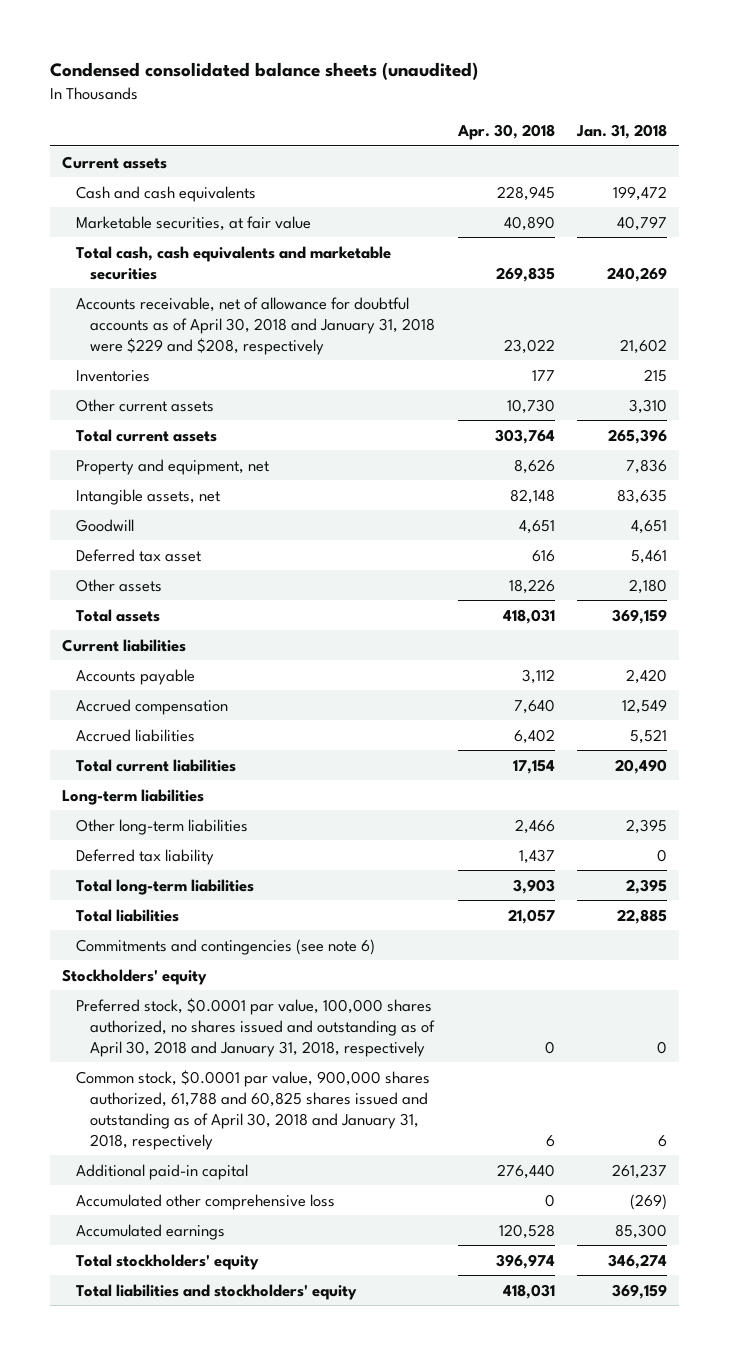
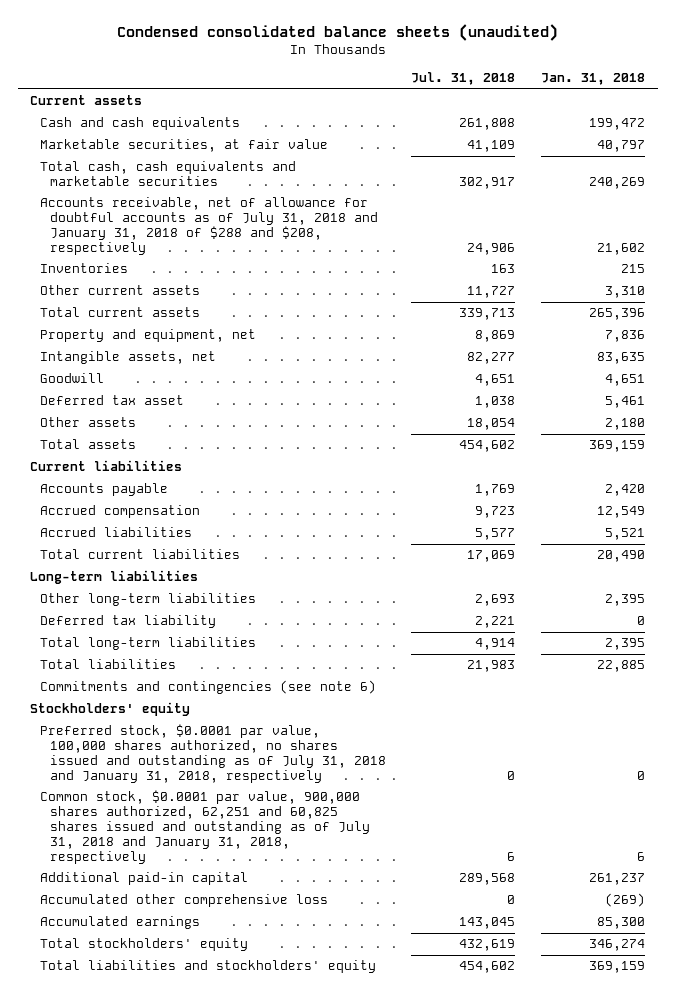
[456,123,555,140] Apr. 30, 2018 -> none
none -> [411,72,516,86] Jul. 31, 2018
[76,296,436,355] Accounts receivable, net of allowance for doubtful accounts as of April 30, 2018 and January 31, 2018 were $229 and $208, respectively -> [40,197,378,255] Accounts receivable, net of allowance for doubtful accounts as of July 31, 2018 and January 31, 2018 of $288 and $208, respectively
[76,997,436,1057] Preferred stock, $0.0001 par value, 100,000 shares authorized, no shares issued and outstanding as of April 30, 2018 and January 31, 2018, respectively -> [40,724,386,783] Preferred stock, $0.0001 par value, 100,000 shares authorized, no shares issued and outstanding as of July 31, 2018 and January 31, 2018, respectively
[76,1069,431,1150] Common stock, $0.0001 par value, 900,000 shares authorized, 61,788 and 60,825 shares issued and outstanding as of April 30, 2018 and January 31, 2018, respectively -> [40,790,370,864] Common stock, $0.0001 par value, 900,000 shares authorized, 62,251 and 60,825 shares issued and outstanding as of July 31, 2018 and January 31, 2018, respectively

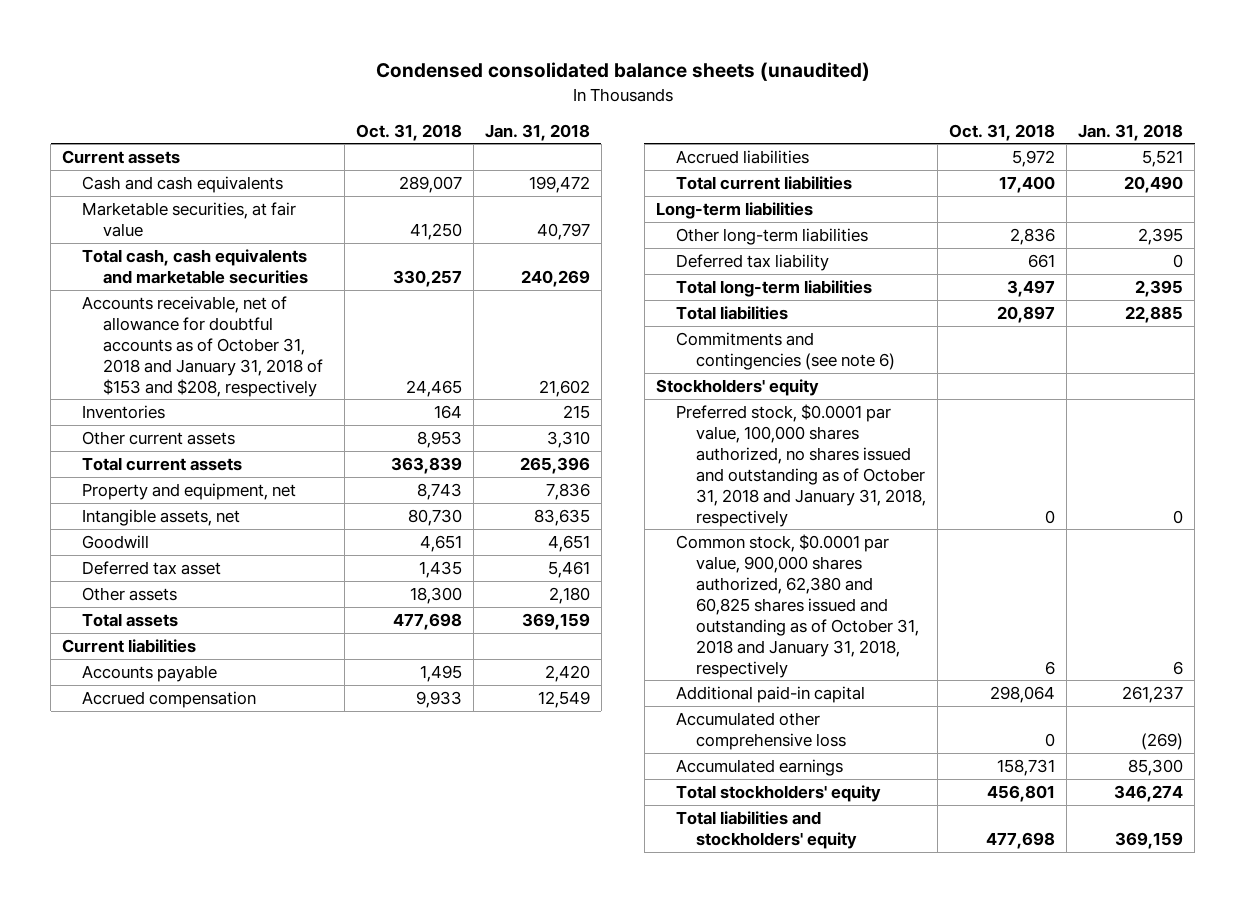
[411,72,516,86] Jul. 31, 2018 -> none
none -> [355,123,462,141] Oct. 31, 2018
[40,197,378,255] Accounts receivable, net of allowance for doubtful accounts as of July 31, 2018 and January 31, 2018 of $288 and $208, respectively -> [82,295,323,397] Accounts receivable, net of allowance for doubtful accounts as of October 31, 2018 and January 31, 2018 of $153 and $208, respectively
[40,724,386,783] Preferred stock, $0.0001 par value, 100,000 shares authorized, no shares issued and outstanding as of July 31, 2018 and January 31, 2018, respectively -> [676,403,927,527] Preferred stock, $0.0001 par value, 100,000 shares authorized, no shares issued and outstanding as of October 31, 2018 and January 31, 2018, respectively
[40,790,370,864] Common stock, $0.0001 par value, 900,000 shares authorized, 62,251 and 60,825 shares issued and outstanding as of July 31, 2018 and January 31, 2018, respectively -> [676,533,920,678] Common stock, $0.0001 par value, 900,000 shares authorized, 62,380 and 60,825 shares issued and outstanding as of October 31, 2018 and January 31, 2018, respectively

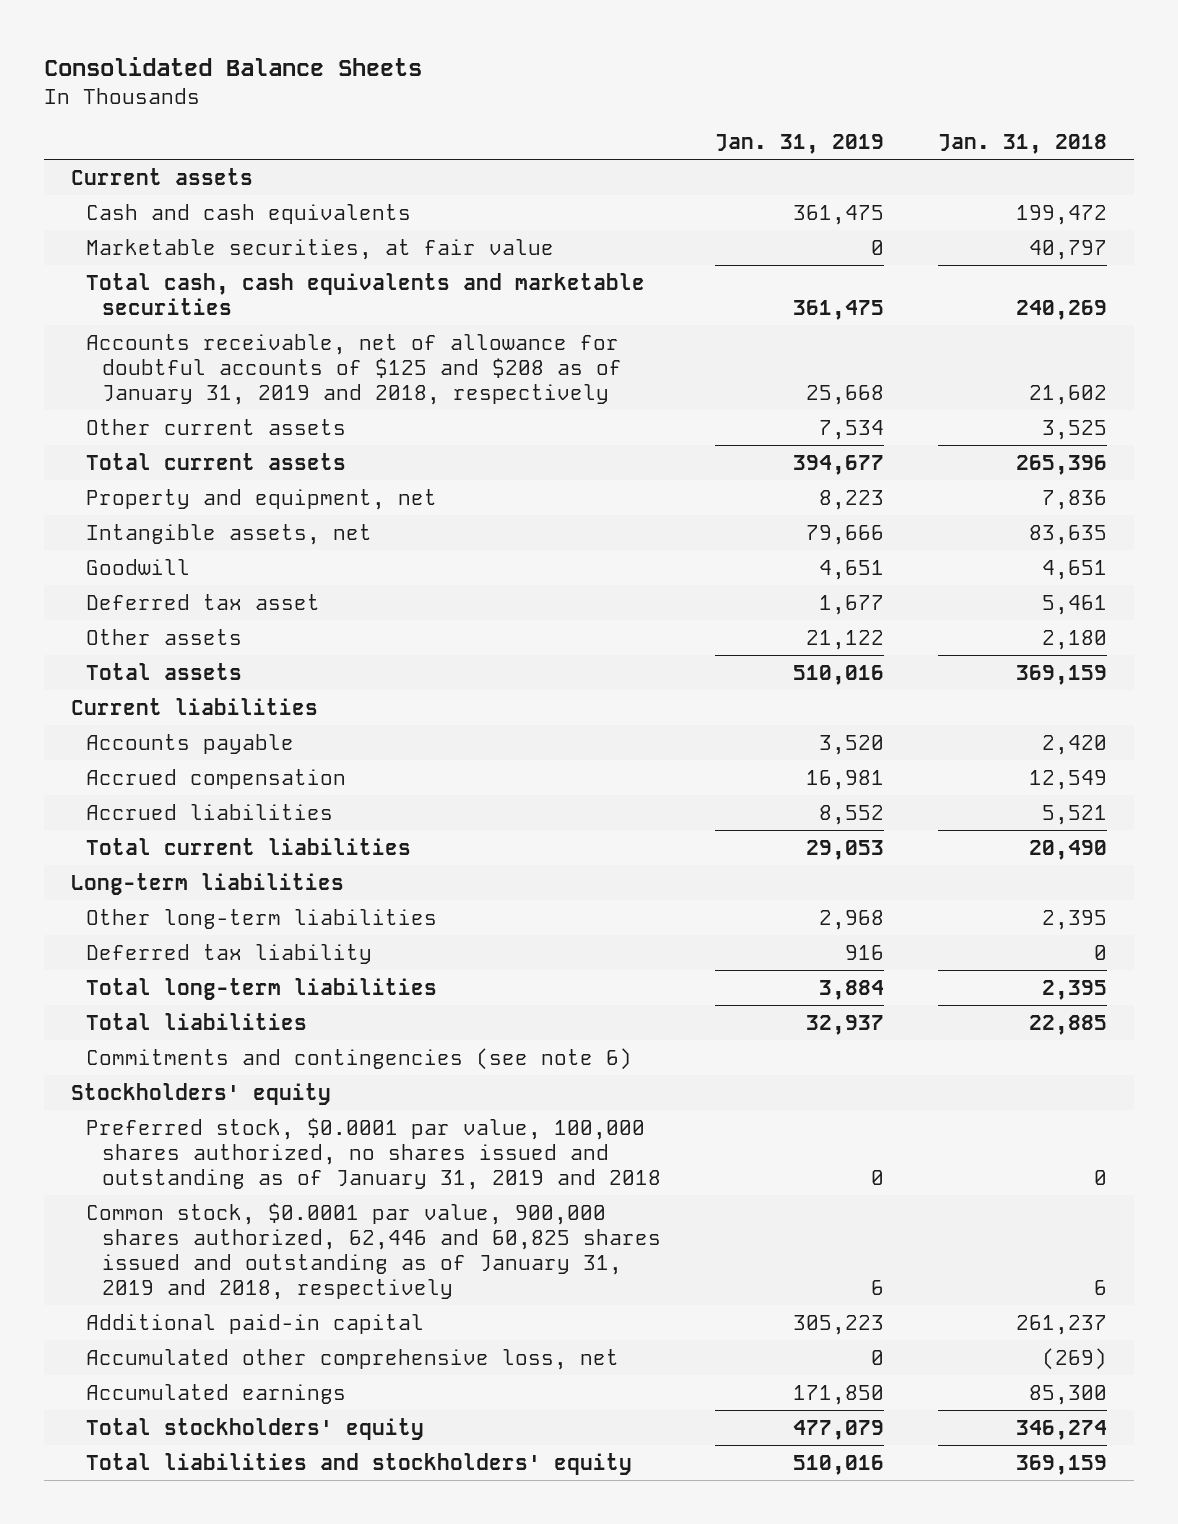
[375,62,870,82] Condensed consolidated balance sheets (unaudited) -> [43,56,422,76] Consolidated Balance Sheets
[355,123,462,141] Oct. 31, 2018 -> none
none -> [715,134,885,155] Jan. 31, 2019
[82,404,166,419] Inventories -> none
[82,295,323,397] Accounts receivable, net of allowance for doubtful accounts as of October 31, 2018 and January 31, 2018 of $153 and $208, respectively -> [86,333,622,405] Accounts receivable, net of allowance for doubtful accounts of $125 and $208 as of January 31, 2019 and 2018, respectively
[546,430,590,448] 3,310 -> [1042,419,1108,440] 3,525
[676,403,927,527] Preferred stock, $0.0001 par value, 100,000 shares authorized, no shares issued and outstanding as of October 31, 2018 and January 31, 2018, respectively -> [86,1117,661,1190] Preferred stock, $0.0001 par value, 100,000 shares authorized, no shares issued and outstanding as of January 31, 2019 and 2018
[676,533,920,678] Common stock, $0.0001 par value, 900,000 shares authorized, 62,380 and 60,825 shares issued and outstanding as of October 31, 2018 and January 31, 2018, respectively -> [86,1202,661,1300] Common stock, $0.0001 par value, 900,000 shares authorized, 62,446 and 60,825 shares issued and outstanding as of January 31, 2019 and 2018, respectively
[676,711,847,750] Accumulated other comprehensive loss -> [86,1348,620,1370] Accumulated other comprehensive loss, net

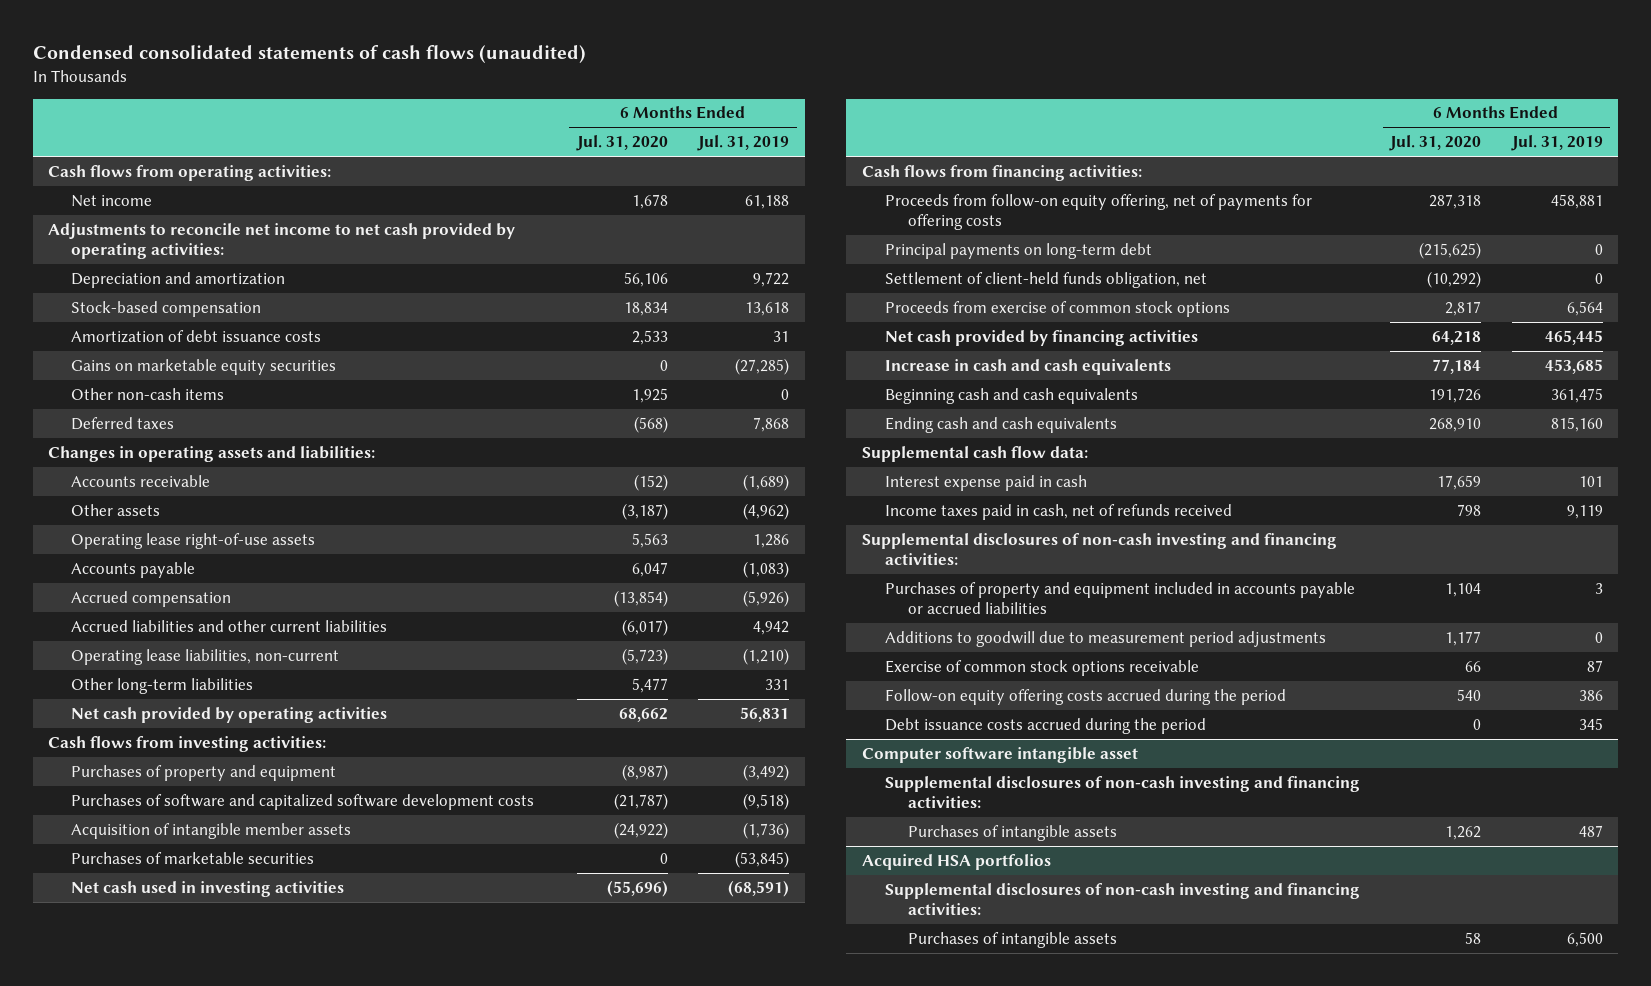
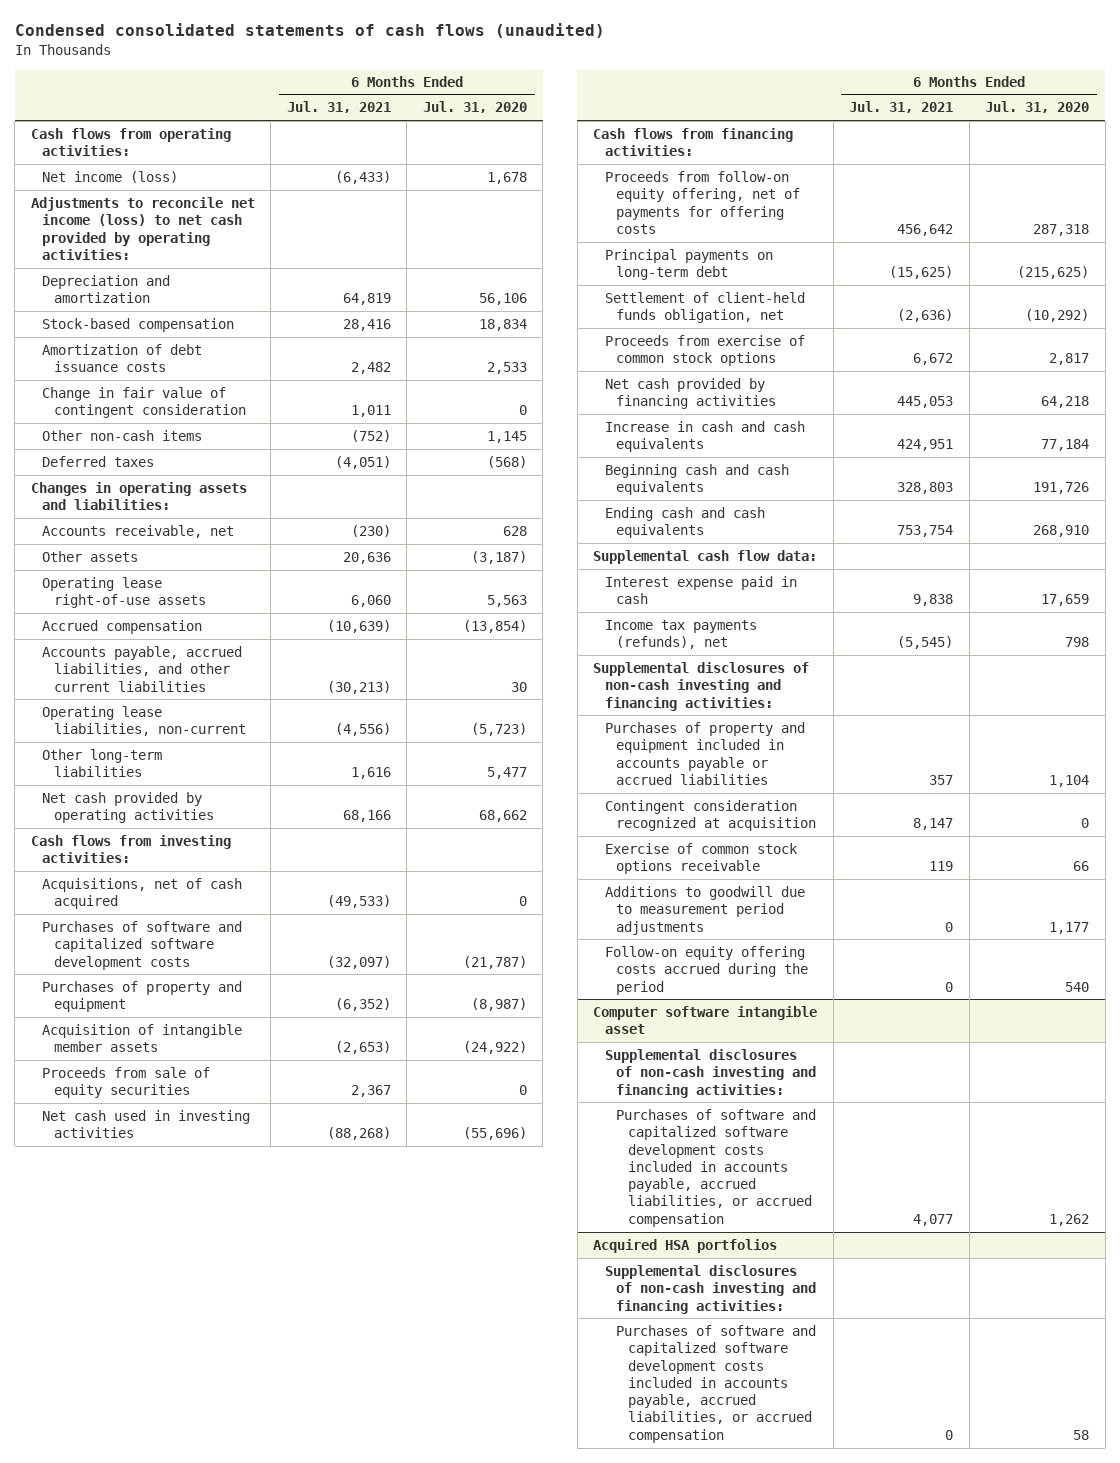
[697,135,790,152] Jul. 31, 2019 -> none
none -> [286,101,391,114] Jul. 31, 2021
[71,194,153,207] Net income -> [42,170,179,183] Net income (loss)
[48,222,516,260] Adjustments to reconcile net income to net cash provided by operating activities: -> [30,196,255,260] Adjustments to reconcile net income (loss) to net cash provided by operating activities:
[71,358,337,375] Gains on marketable equity securities -> none
none -> [42,386,246,419] Change in fair value of contingent consideration
[631,387,668,403] 1,925 -> [486,430,527,443] 1,145
[71,474,211,487] Accounts receivable -> [42,524,235,538] Accounts receivable, net
[633,473,668,491] (152) -> [502,525,527,536] 628
[71,561,196,578] Accounts payable -> none
[71,619,388,632] Accrued liabilities and other current liabilities -> [42,645,243,692] Accounts payable, accrued liabilities, and other current liabilities
[621,618,668,636] (6,017) -> [510,681,527,692] 30
none -> [42,877,243,910] Acquisitions, net of cash acquired
[71,764,337,781] Purchases of property and equipment -> [42,980,243,1013] Purchases of property and equipment
[71,851,315,864] Purchases of marketable securities -> none
none -> [42,1066,211,1099] Proceeds from sale of equity securities
[884,503,1232,520] Income taxes paid in cash, net of refunds received -> [604,619,757,650] Income tax payments (refunds), net
none -> [604,799,817,832] Contingent consideration recognized at acquisition
[884,630,1326,647] Additions to goodwill due to measurement period adjustments -> [604,885,805,935] Additions to goodwill due to measurement period adjustments
[884,717,1206,734] Debt issuance costs accrued during the period -> none
[907,824,1117,841] Purchases of intangible assets -> [616,1108,817,1227] Purchases of software and capitalized software development costs included in accounts payable, accrued liabilities, or accrued compensation
[907,931,1117,948] Purchases of intangible assets -> [616,1324,817,1443] Purchases of software and capitalized software development costs included in accounts payable, accrued liabilities, or accrued compensation

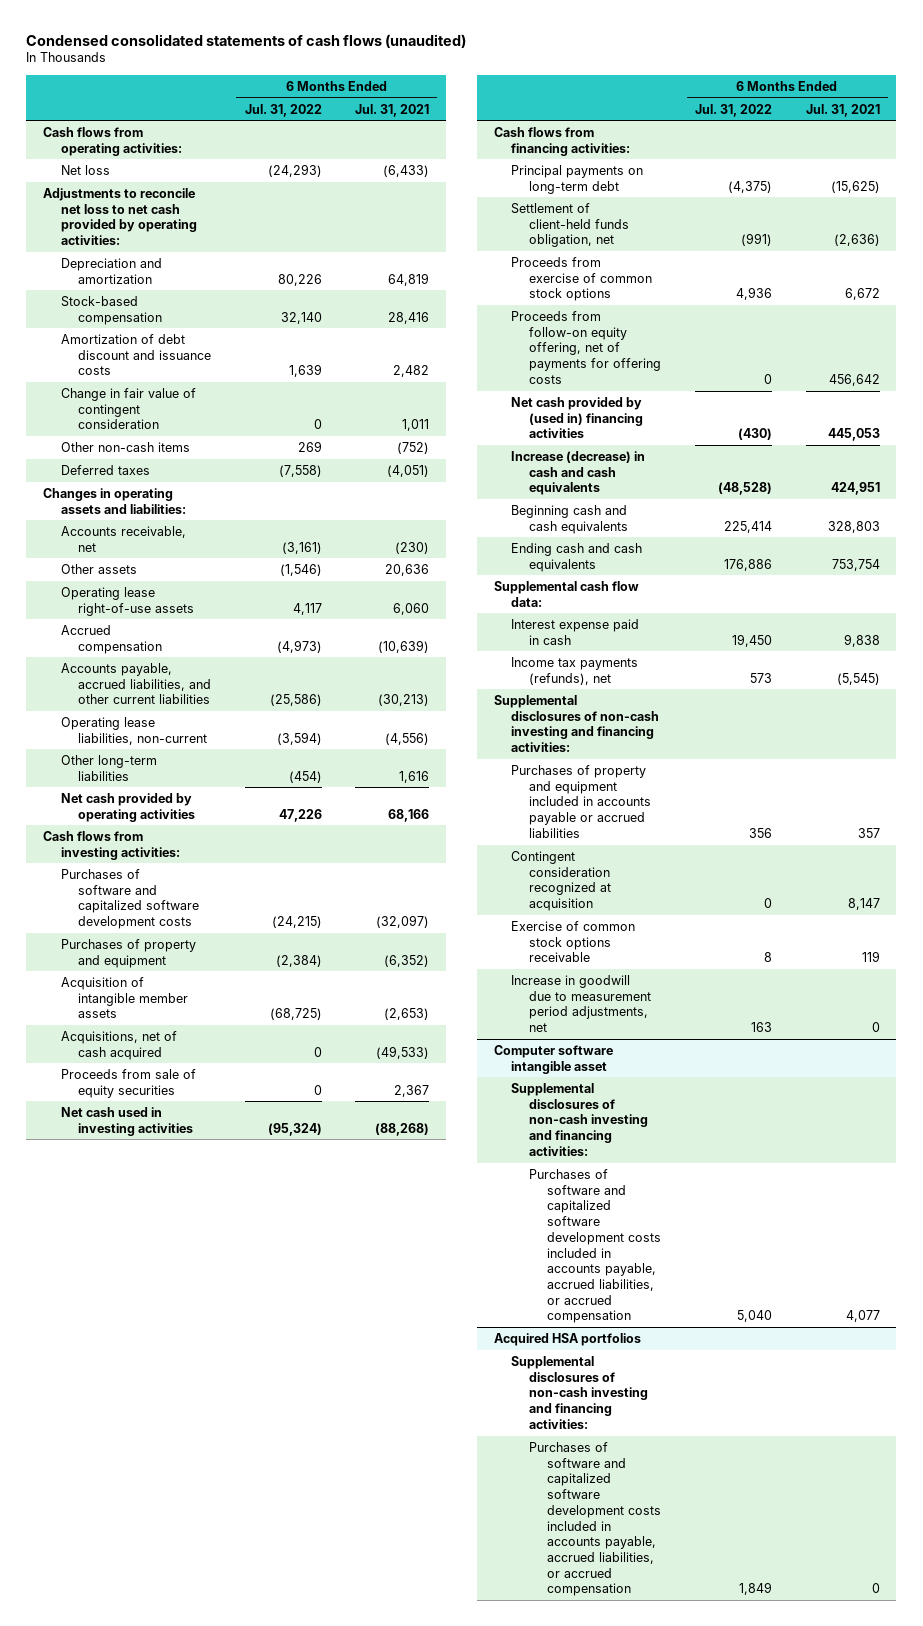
[422,101,527,114] Jul. 31, 2020 -> none
none -> [244,103,322,117] Jul. 31, 2022
[42,170,179,183] Net income (loss) -> [60,164,110,175] Net loss
[30,196,255,260] Adjustments to reconcile net income (loss) to net cash provided by operating activities: -> [43,187,197,246] Adjustments to reconcile net loss to net cash provided by operating activities:
[42,343,203,373] Amortization of debt issuance costs -> [60,333,212,376] Amortization of debt discount and issuance costs
[42,877,243,910] Acquisitions, net of cash acquired -> [60,1030,177,1060] Acquisitions, net of cash acquired
[604,170,801,234] Proceeds from follow-on equity offering, net of payments for offering costs -> [511,310,661,384] Proceeds from follow-on equity offering, net of payments for offering costs
[604,377,777,410] Net cash provided by financing activities -> [511,396,643,439] Net cash provided by (used in) financing activities
[604,420,805,453] Increase in cash and cash equivalents -> [511,450,646,496] Increase (decrease) in cash and cash equivalents
[604,945,809,995] Follow-on equity offering costs accrued during the period -> none
[604,885,805,935] Additions to goodwill due to measurement period adjustments -> [511,974,651,1033] Increase in goodwill due to measurement period adjustments, net

